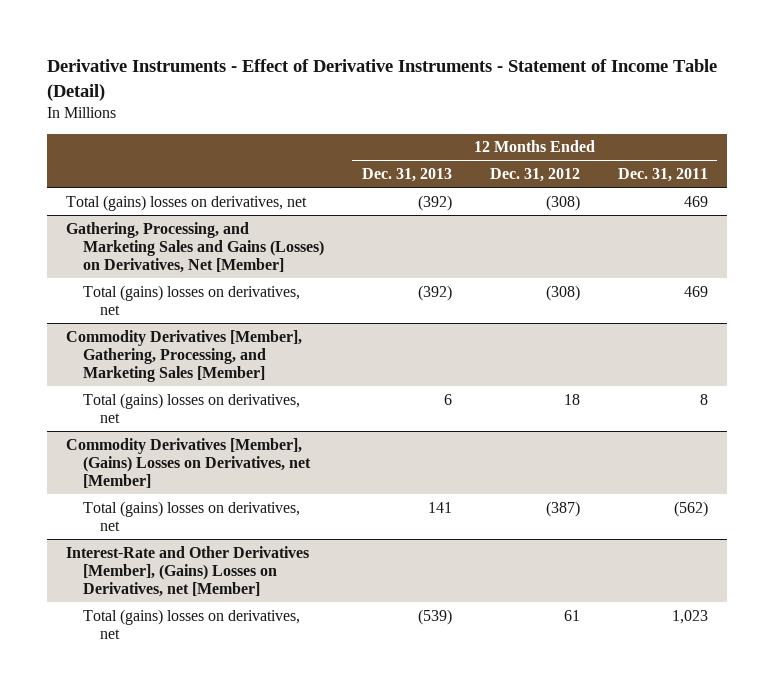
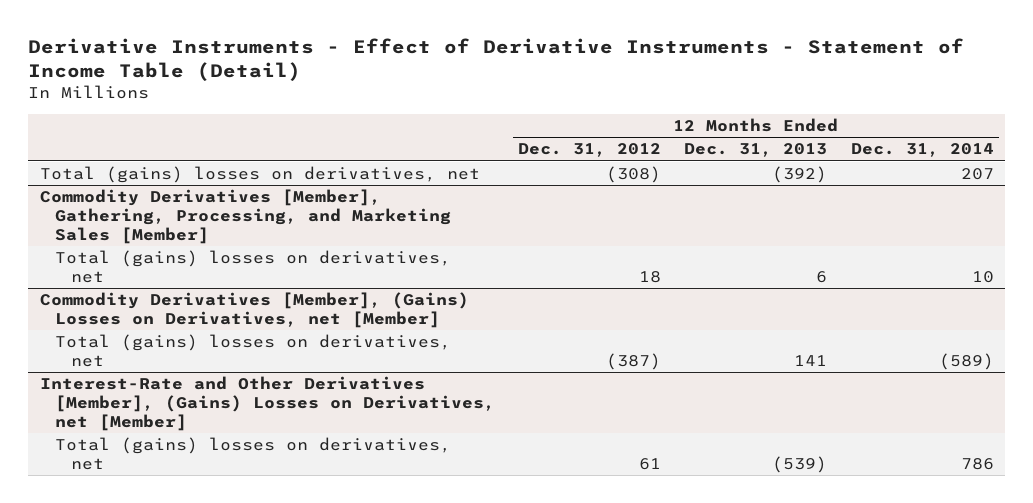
[617,168,708,183] Dec. 31, 2011 -> none
none -> [850,143,994,158] Dec. 31, 2014
[66,221,324,274] Gathering, Processing, and Marketing Sales and Gains (Losses) on Derivatives, Net [Member] -> none
[82,284,300,315] Total (gains) losses on derivatives, net -> none

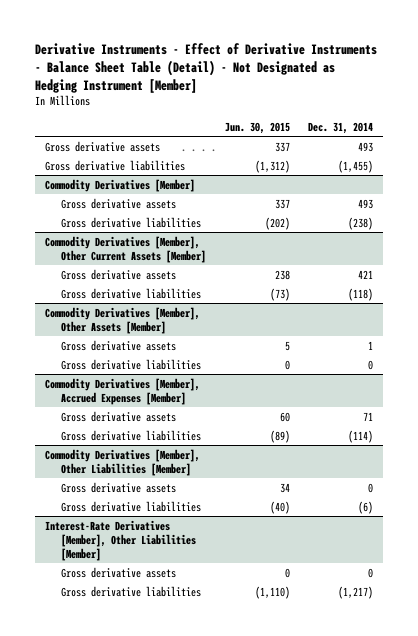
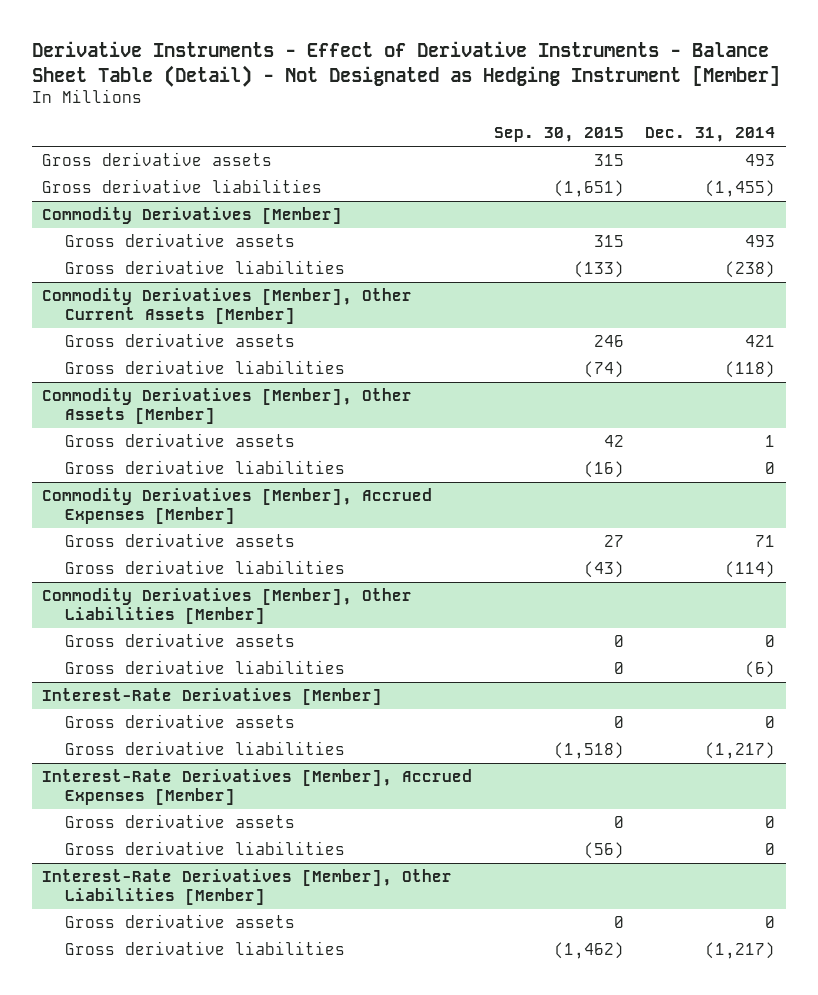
[224,121,290,134] Jun. 30, 2015 -> none
none -> [493,127,624,143] Sep. 30, 2015
none -> [42,688,383,706] Interest-Rate Derivatives [Member]
none -> [64,714,295,729] Gross derivative assets
none -> [64,741,345,756] Gross derivative liabilities
none -> [42,769,473,805] Interest-Rate Derivatives [Member], Accrued Expenses [Member]
none -> [64,814,295,829] Gross derivative assets
none -> [64,841,345,856] Gross derivative liabilities

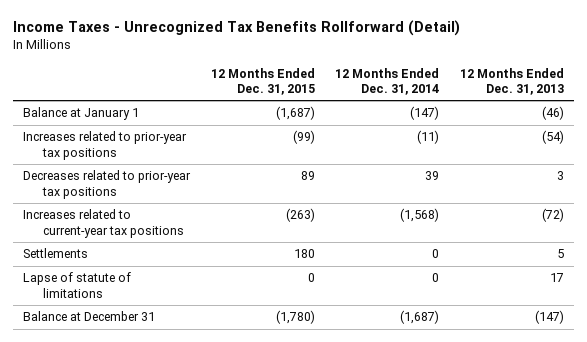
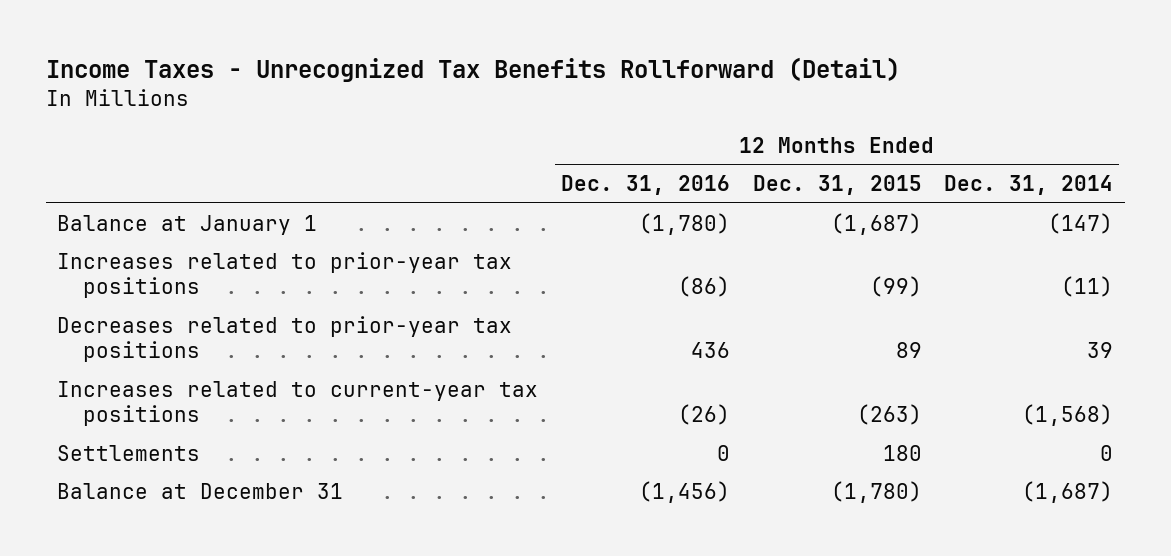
[460,67,565,96] 12 Months Ended Dec. 31, 2013 -> none
none -> [561,175,731,196] Dec. 31, 2016
[22,272,131,298] Lapse of statute of limitations -> none

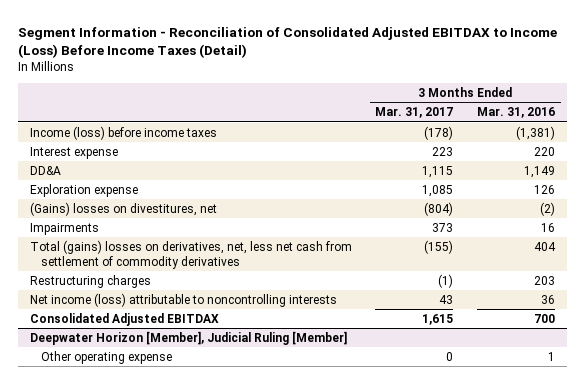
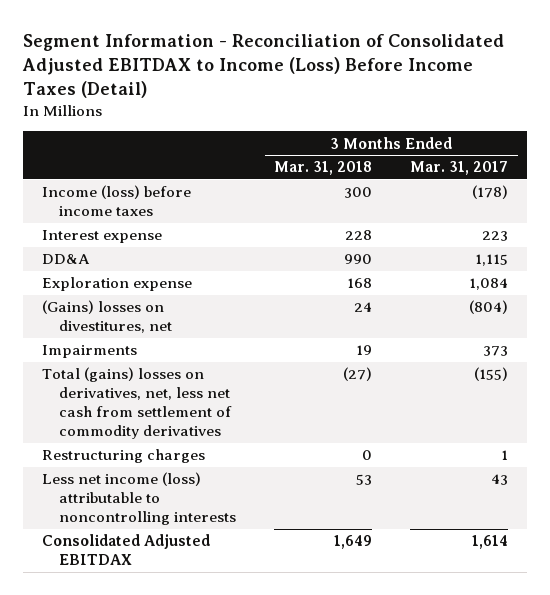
[477,107,556,119] Mar. 31, 2016 -> none
none -> [274,161,373,176] Mar. 31, 2018
[422,184,454,197] 1,085 -> [469,278,509,291] 1,084
[29,330,347,345] Deepwater Horizon [Member], Judicial Ruling [Member] -> none
[41,350,173,364] Other operating expense -> none
[438,273,454,288] (1) -> [501,450,509,461] 1
[29,292,337,307] Net income (loss) attributable to noncontrolling interests -> [41,472,237,526] Less net income (loss) attributable to noncontrolling interests
[422,313,454,325] 1,615 -> [472,535,509,550] 1,614

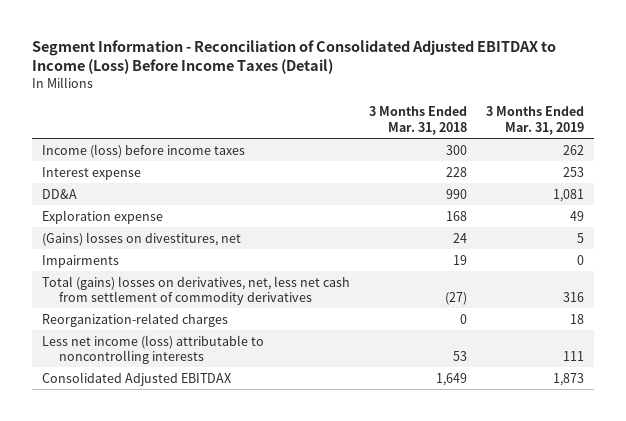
[410,161,509,176] Mar. 31, 2017 -> none
none -> [486,106,585,135] 3 Months Ended Mar. 31, 2019
[41,449,205,464] Restructuring charges -> [41,312,228,327] Reorganization-related charges

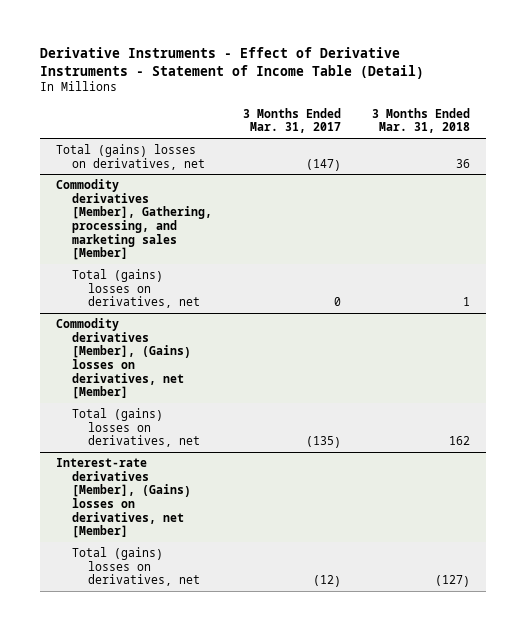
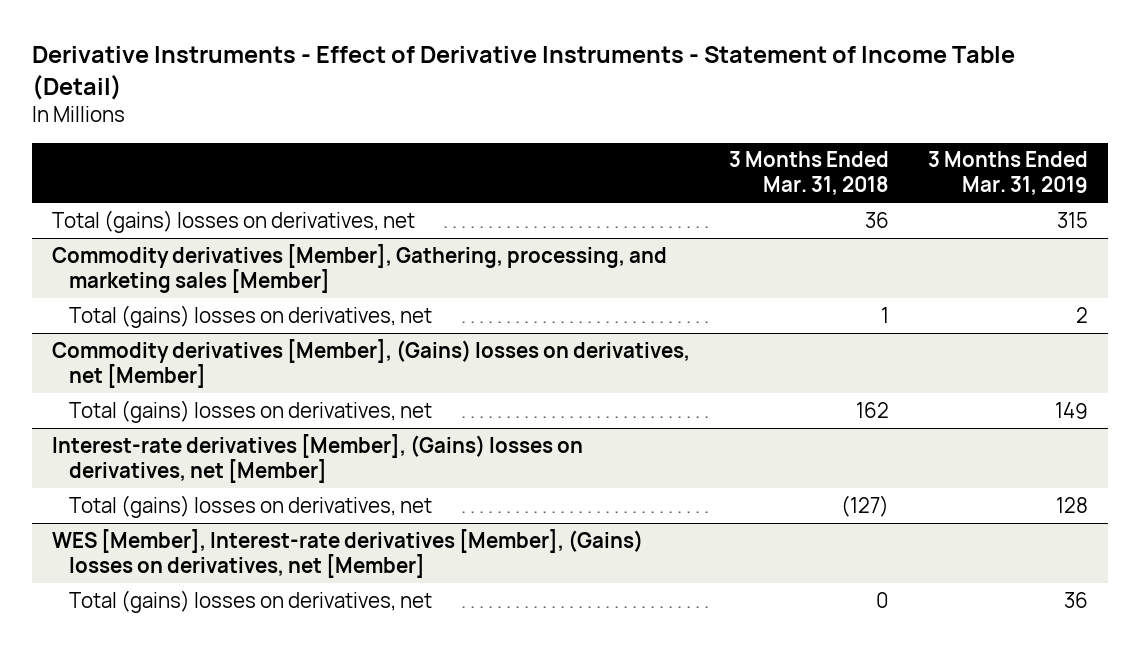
[243,107,342,134] 3 Months Ended Mar. 31, 2017 -> none
none -> [928,151,1089,196] 3 Months Ended Mar. 31, 2019
none -> [51,528,643,578] WES [Member], Interest-rate derivatives [Member], (Gains) losses on derivatives, net [Member]
none -> [69,589,433,613] Total (gains) losses on derivatives, net

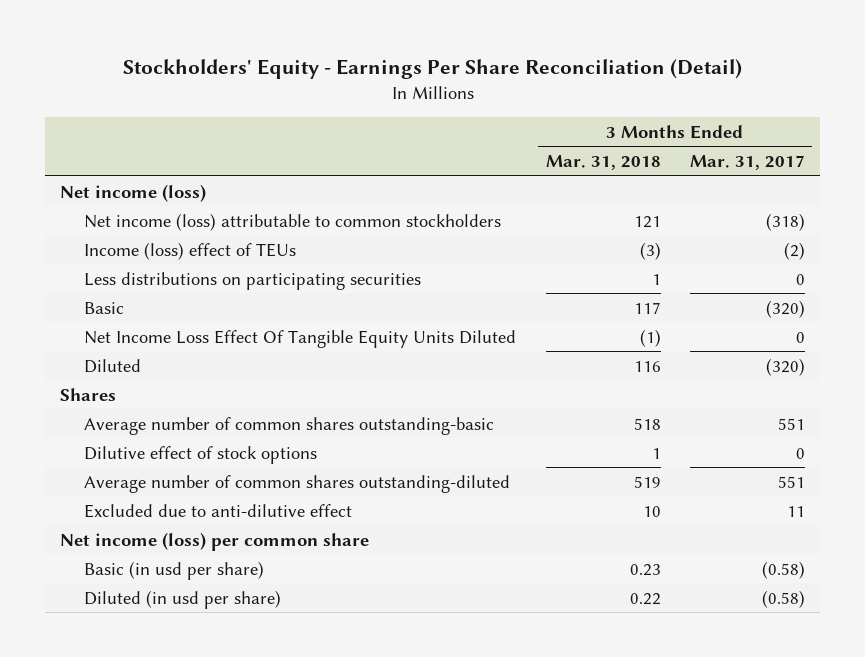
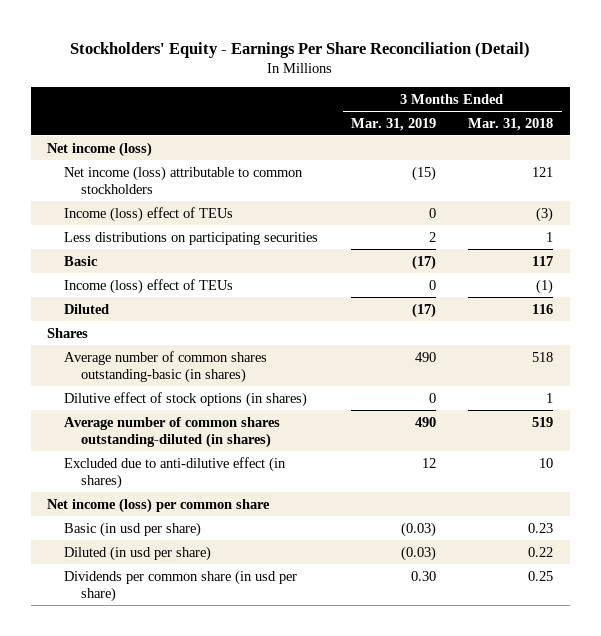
[689,154,805,170] Mar. 31, 2017 -> none
none -> [350,117,436,131] Mar. 31, 2019
[84,329,517,348] Net Income Loss Effect Of Tangible Equity Units Diluted -> [64,278,234,294] Income (loss) effect of TEUs
[84,416,495,435] Average number of common shares outstanding-basic -> [64,350,268,384] Average number of common shares outstanding-basic (in shares)
[84,445,318,464] Dilutive effect of stock options -> [64,391,308,407] Dilutive effect of stock options (in shares)
[84,474,511,493] Average number of common shares outstanding-diluted -> [64,416,281,449] Average number of common shares outstanding-diluted (in shares)
[84,503,353,518] Excluded due to anti-dilutive effect -> [64,456,287,490] Excluded due to anti-dilutive effect (in shares)
none -> [64,569,298,603] Dividends per common share (in usd per share)

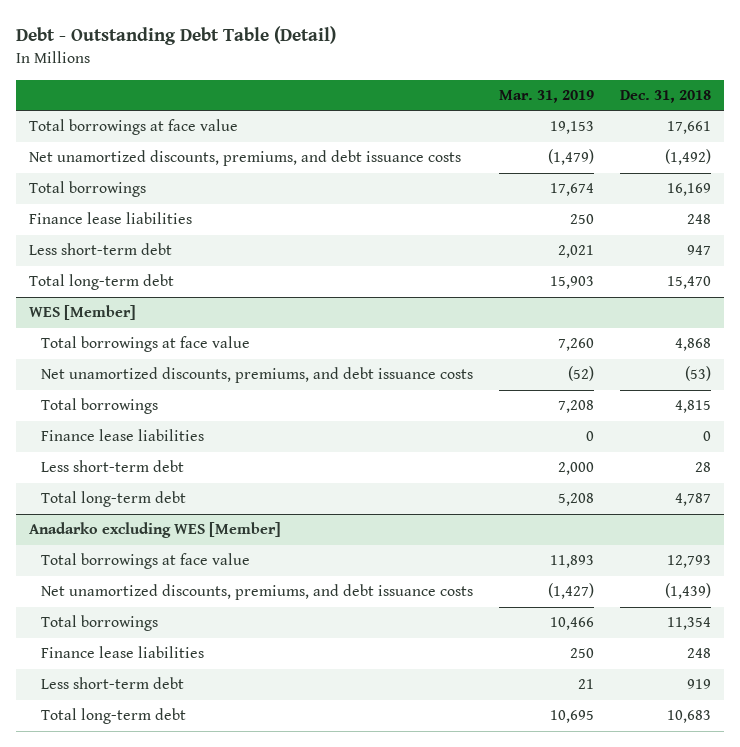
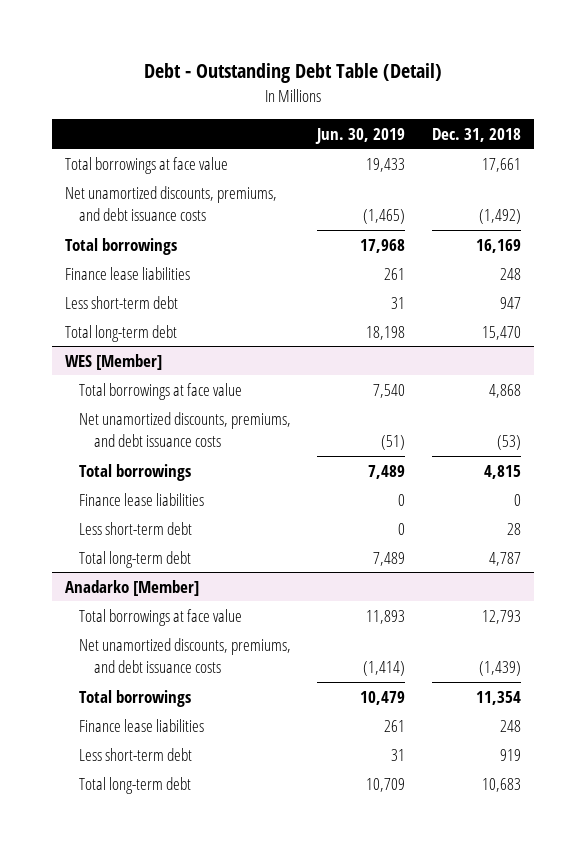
[499,89,595,103] Mar. 31, 2019 -> none
none -> [315,127,406,144] Jun. 30, 2019
[29,522,282,539] Anadarko excluding WES [Member] -> [64,579,199,596] Anadarko [Member]

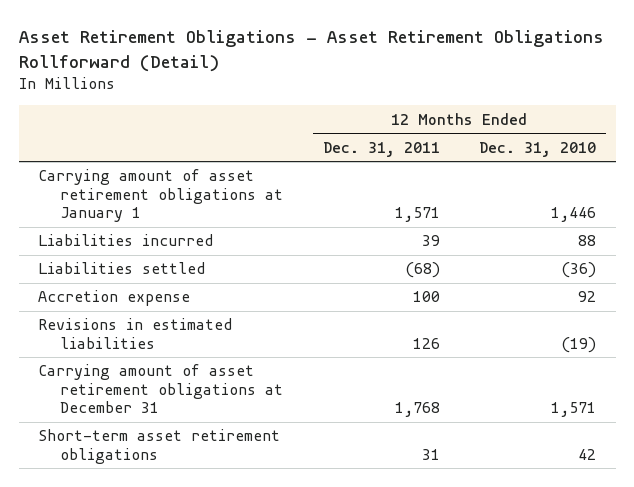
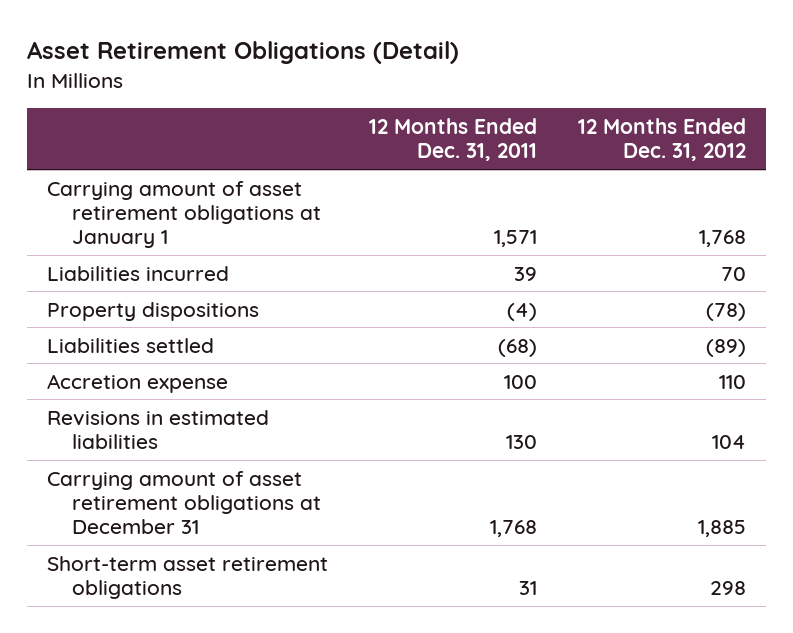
[18,30,604,73] Asset Retirement Obligations - Asset Retirement Obligations Rollforward (Detail) -> [26,41,459,65] Asset Retirement Obligations (Detail)
[478,141,596,157] Dec. 31, 2010 -> none
none -> [577,118,746,162] 12 Months Ended Dec. 31, 2012
none -> [47,301,260,321] Property dispositions
[412,337,440,349] 126 -> [506,434,538,449] 130

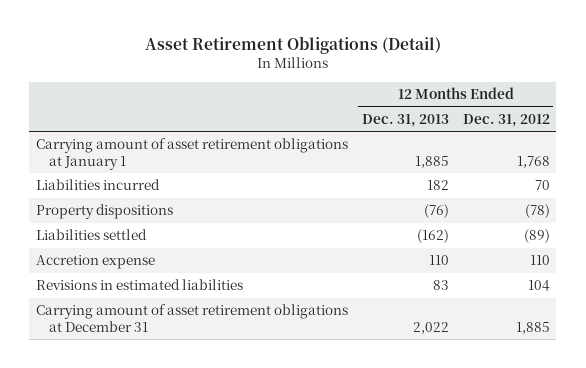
[369,118,538,162] 12 Months Ended Dec. 31, 2011 -> none
none -> [361,113,449,127] Dec. 31, 2013
[47,555,329,599] Short-term asset retirement obligations -> none

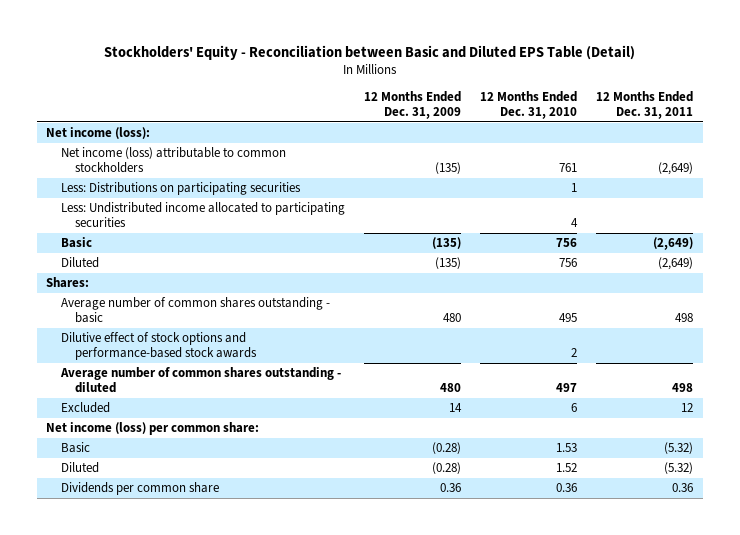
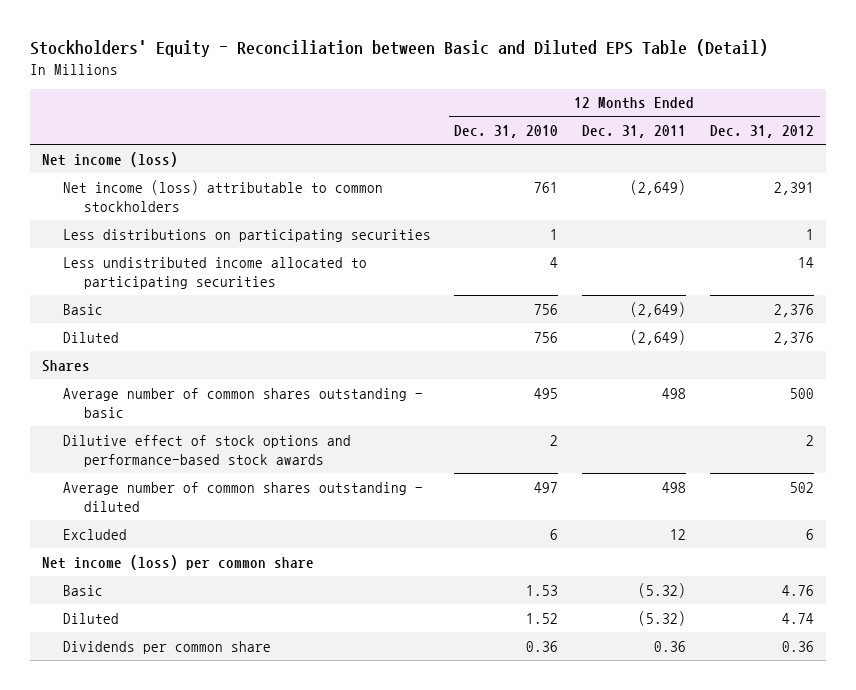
[363,90,461,119] 12 Months Ended Dec. 31, 2009 -> none
none -> [710,125,815,139] Dec. 31, 2012
[46,127,151,140] Net income (loss): -> [41,151,178,167] Net income (loss)
[60,182,301,196] Less: Distributions on participating securities -> [62,228,431,242] Less distributions on participating securities
[60,202,345,228] Less: Undistributed income allocated to participating securities -> [62,256,367,289] Less undistributed income allocated to participating securities
[46,277,90,289] Shares: -> [41,359,90,372] Shares
[46,422,260,436] Net income (loss) per common share: -> [41,554,314,570] Net income (loss) per common share

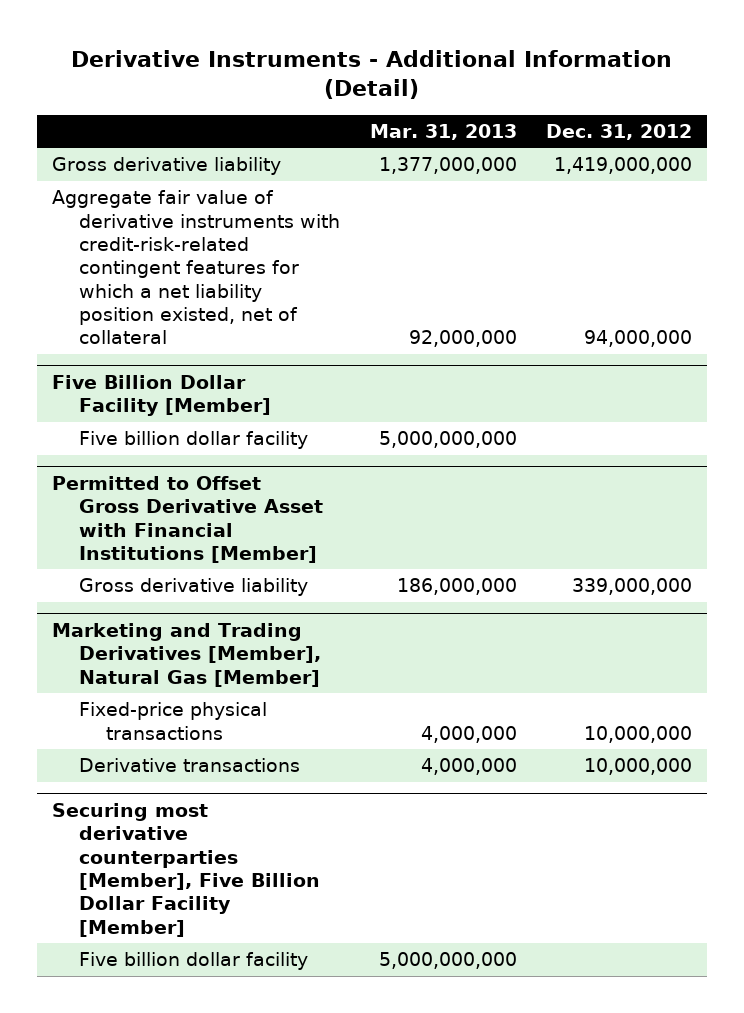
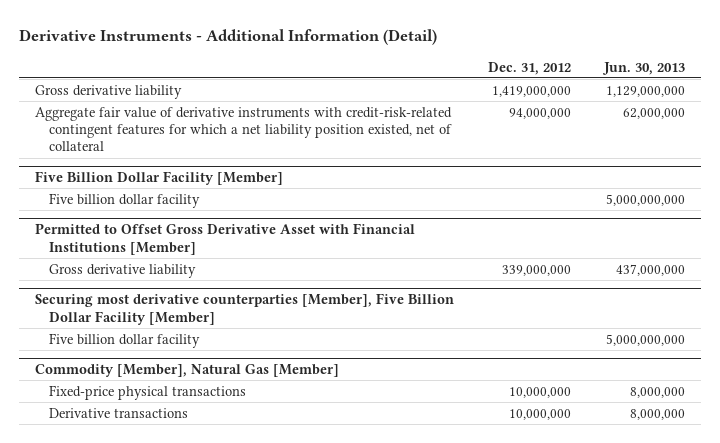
[369,123,517,140] Mar. 31, 2013 -> none
none -> [601,61,685,75] Jun. 30, 2013
[52,622,321,687] Marketing and Trading Derivatives [Member], Natural Gas [Member] -> none
[78,702,267,740] Fixed-price physical transactions -> none
[78,758,300,773] Derivative transactions -> none
none -> [35,364,340,378] Commodity [Member], Natural Gas [Member]
none -> [49,384,247,400] Fixed-price physical transactions
none -> [49,407,189,418] Derivative transactions

